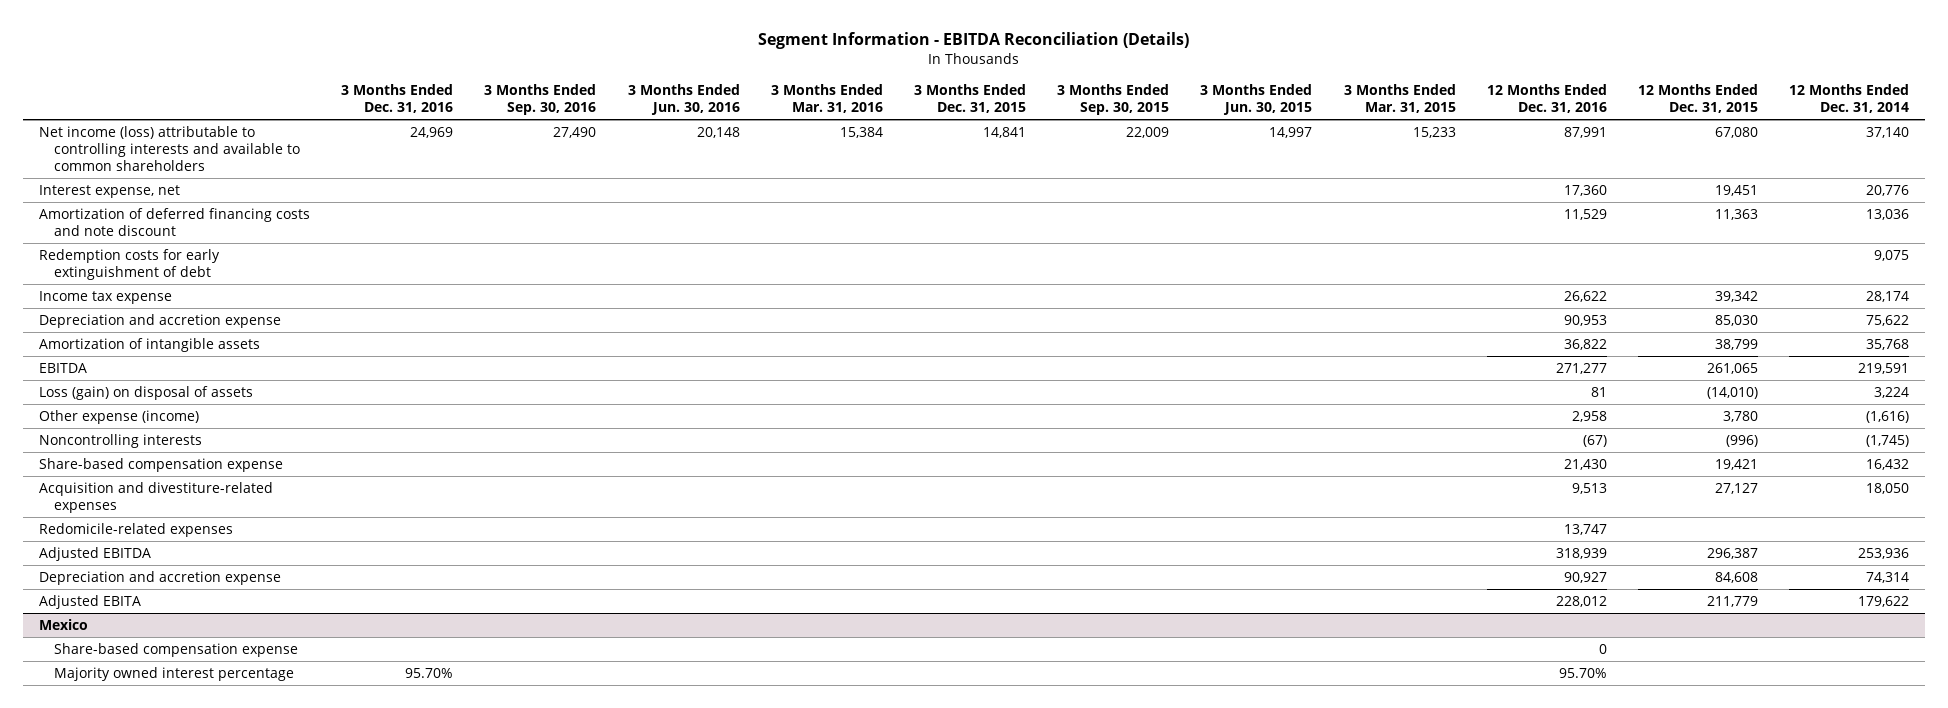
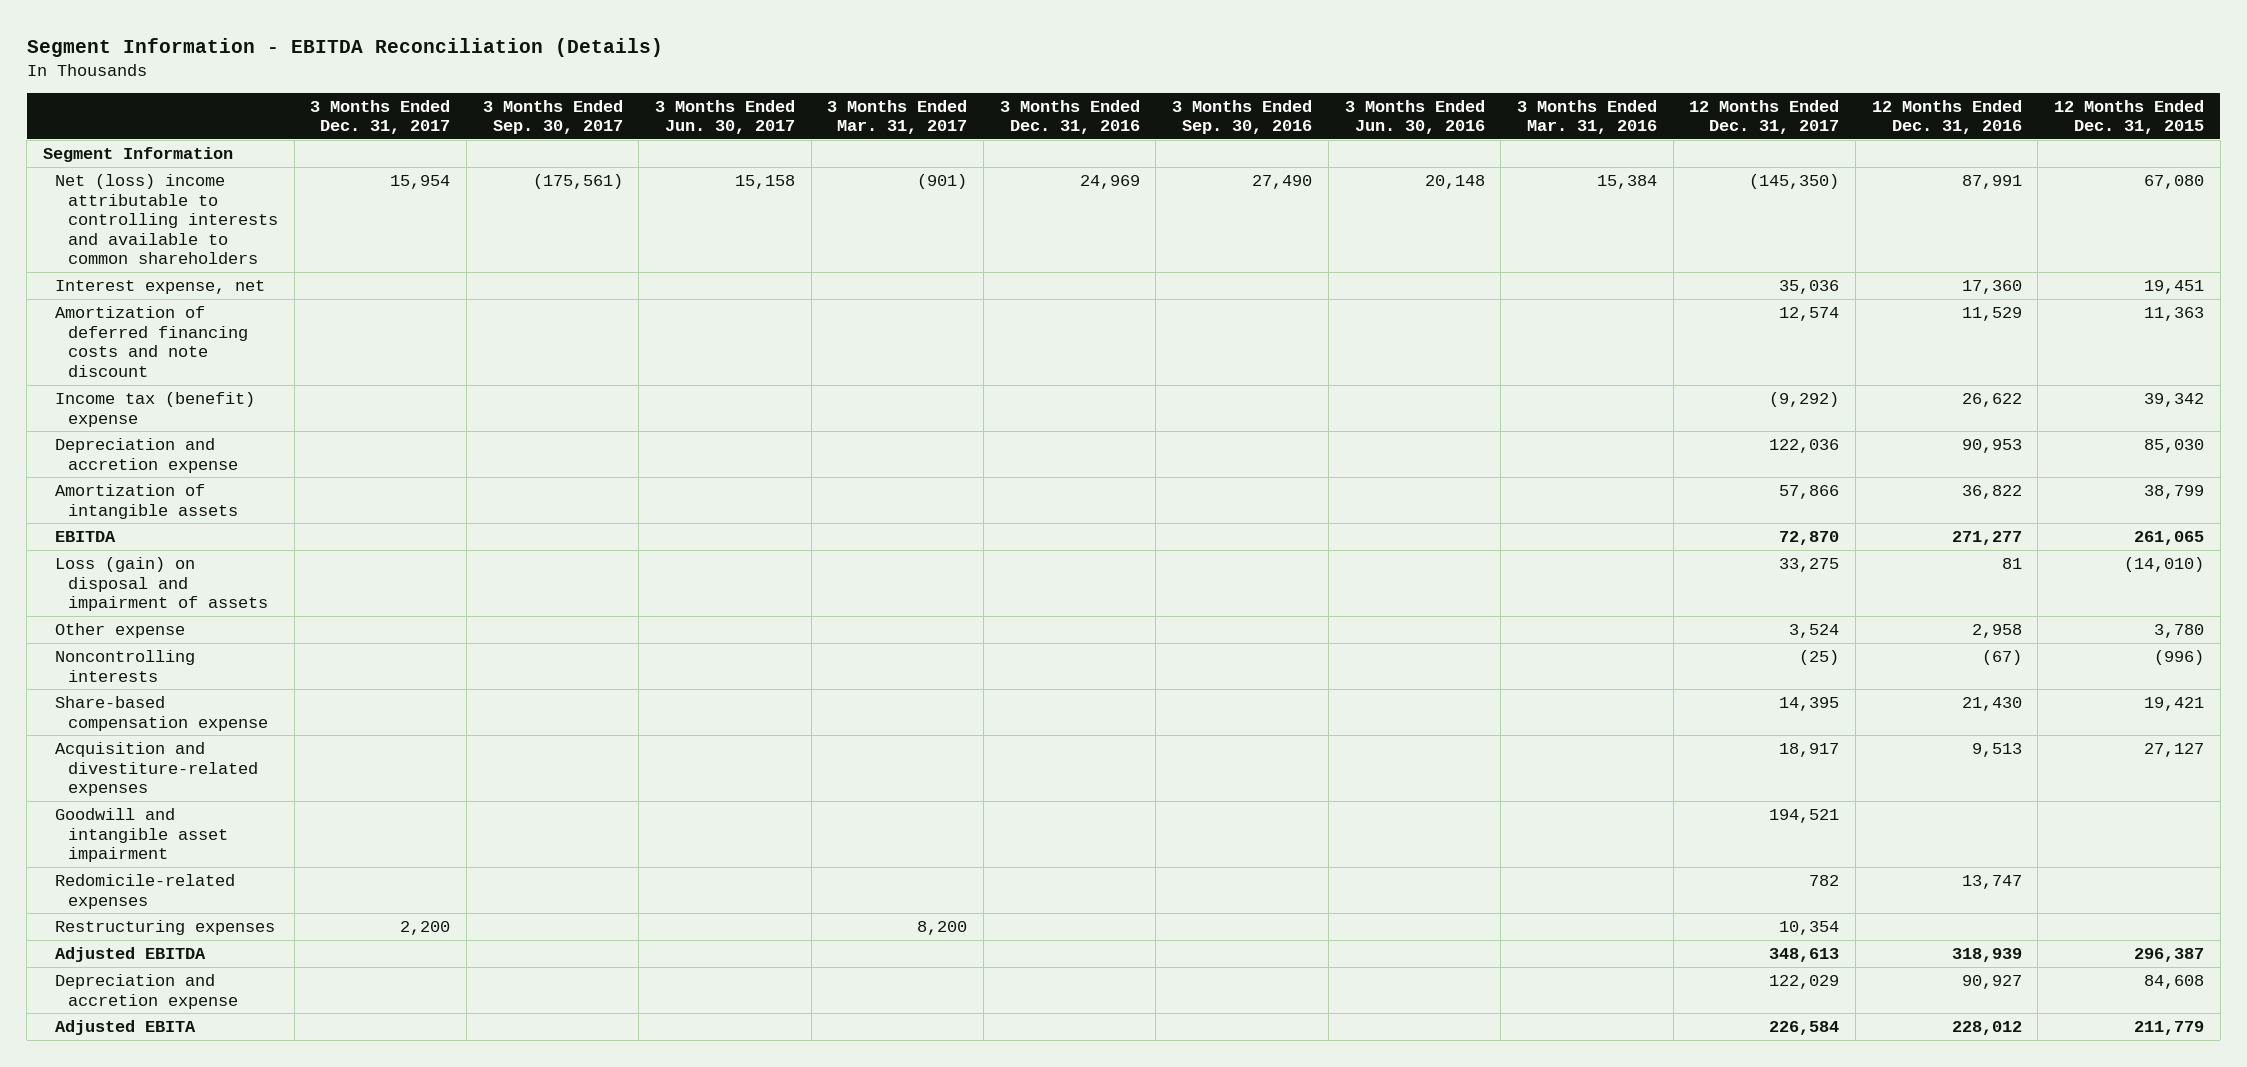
[913,84,1026,114] 3 Months Ended Dec. 31, 2015 -> none
[1057,84,1170,116] 3 Months Ended Sep. 30, 2015 -> none
[1200,84,1313,116] 3 Months Ended Jun. 30, 2015 -> none
[1343,84,1456,114] 3 Months Ended Mar. 31, 2015 -> none
[1789,84,1910,114] 12 Months Ended Dec. 31, 2014 -> none
none -> [310,99,451,135] 3 Months Ended Dec. 31, 2017
none -> [482,99,623,135] 3 Months Ended Sep. 30, 2017
none -> [655,99,796,135] 3 Months Ended Jun. 30, 2017
none -> [827,99,968,135] 3 Months Ended Mar. 31, 2017
none -> [1689,99,1840,135] 12 Months Ended Dec. 31, 2017
none -> [42,146,233,162] Segment Information
[38,126,301,172] Net income (loss) attributable to controlling interests and available to common shareholders -> [55,173,279,265] Net (loss) income attributable to controlling interests and available to common shareholders
[38,249,220,281] Redemption costs for early extinguishment of debt -> none
[38,291,172,305] Income tax expense -> [55,391,256,427] Income tax (benefit) expense
[38,386,253,401] Loss (gain) on disposal of assets -> [55,556,269,612] Loss (gain) on disposal and impairment of assets
[38,410,199,425] Other expense (income) -> [55,622,186,638] Other expense
none -> [55,807,229,863] Goodwill and intangible asset impairment
none -> [55,919,276,935] Restructuring expenses
[38,619,88,631] Mexico -> none
[54,643,299,658] Share-based compensation expense -> none
[54,667,295,682] Majority owned interest percentage -> none

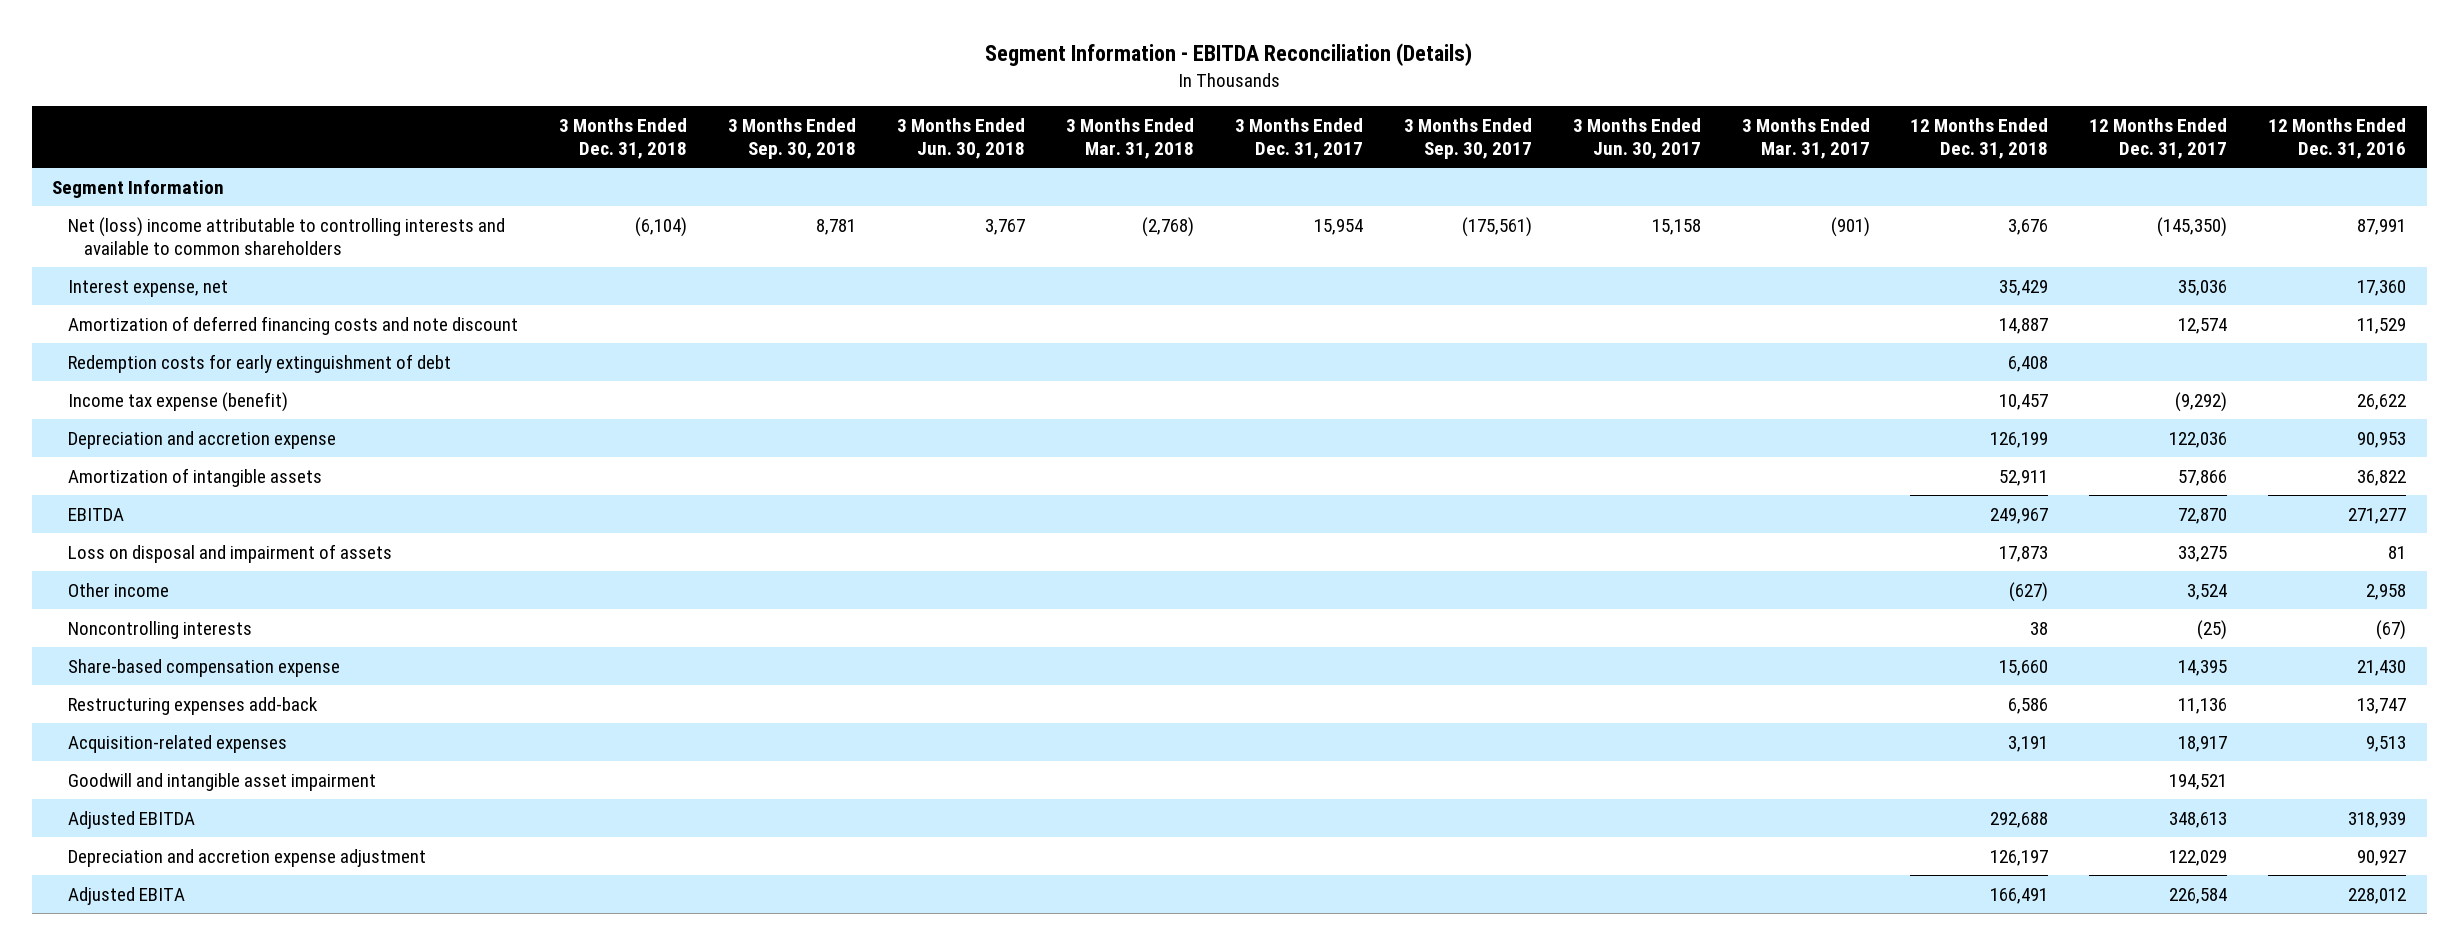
[999,99,1140,135] 3 Months Ended Dec. 31, 2016 -> none
[1172,99,1313,135] 3 Months Ended Sep. 30, 2016 -> none
[1344,99,1485,135] 3 Months Ended Jun. 30, 2016 -> none
[1516,99,1657,135] 3 Months Ended Mar. 31, 2016 -> none
[2053,99,2204,135] 12 Months Ended Dec. 31, 2015 -> none
none -> [558,117,687,160] 3 Months Ended Dec. 31, 2018
none -> [727,117,856,160] 3 Months Ended Sep. 30, 2018
none -> [896,117,1025,160] 3 Months Ended Jun. 30, 2018
none -> [1065,117,1194,160] 3 Months Ended Mar. 31, 2018
none -> [1910,117,2049,160] 12 Months Ended Dec. 31, 2018
none -> [68,353,452,373] Redemption costs for early extinguishment of debt
[55,391,256,427] Income tax (benefit) expense -> [68,391,289,412] Income tax expense (benefit)
[55,556,269,612] Loss (gain) on disposal and impairment of assets -> [68,543,393,563] Loss on disposal and impairment of assets
[55,622,186,638] Other expense -> [68,582,170,597] Other income
none -> [68,696,319,715] Restructuring expenses add-back
[55,741,259,797] Acquisition and divestiture-related expenses -> [68,734,288,753] Acquisition-related expenses
[55,873,236,909] Redomicile-related expenses -> none
[55,919,276,935] Restructuring expenses -> none
[55,973,239,1009] Depreciation and accretion expense -> [68,848,427,867] Depreciation and accretion expense adjustment

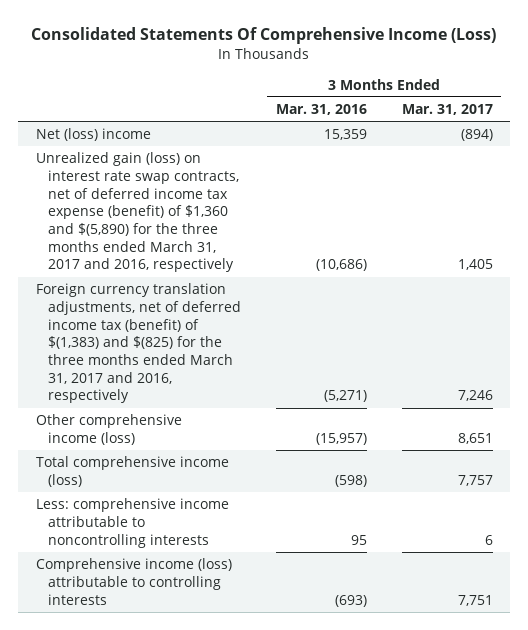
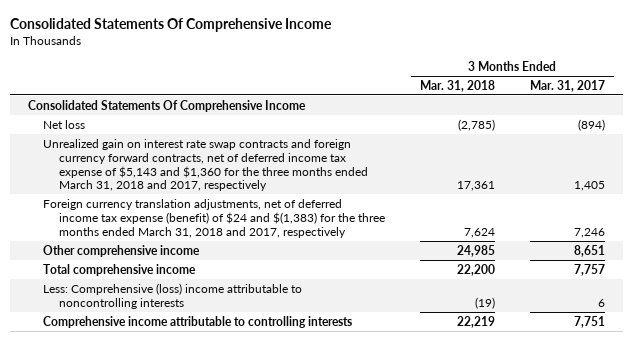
[31,26,497,44] Consolidated Statements Of Comprehensive Income (Loss) -> [10,18,333,33] Consolidated Statements Of Comprehensive Income
[276,103,368,115] Mar. 31, 2016 -> none
none -> [419,79,495,92] Mar. 31, 2018
none -> [28,99,307,112] Consolidated Statements Of Comprehensive Income
[35,128,151,142] Net (loss) income -> [43,119,86,129] Net loss
[35,152,240,273] Unrealized gain (loss) on interest rate swap contracts, net of deferred income tax expense (benefit) of $1,360 and $(5,890) for the three months ended March 31, 2017 and 2016, respectively -> [43,138,368,192] Unrealized gain on interest rate swap contracts and foreign currency forward contracts, net of deferred income tax expense of $5,143 and $1,360 for the three months ended March 31, 2018 and 2017, respectively
[35,283,242,404] Foreign currency translation adjustments, net of deferred income tax (benefit) of $(1,383) and $(825) for the three months ended March 31, 2017 and 2016, respectively -> [43,198,385,238] Foreign currency translation adjustments, net of deferred income tax expense (benefit) of $24 and $(1,383) for the three months ended March 31, 2018 and 2017, respectively
[35,414,182,445] Other comprehensive income (loss) -> [43,244,201,257] Other comprehensive income
[35,456,229,487] Total comprehensive income (loss) -> [43,263,197,276] Total comprehensive income
[35,498,229,548] Less: comprehensive income attributable to noncontrolling interests -> [43,282,303,309] Less: Comprehensive (loss) income attributable to noncontrolling interests
[35,558,232,605] Comprehensive income (loss) attributable to controlling interests -> [43,315,353,328] Comprehensive income attributable to controlling interests

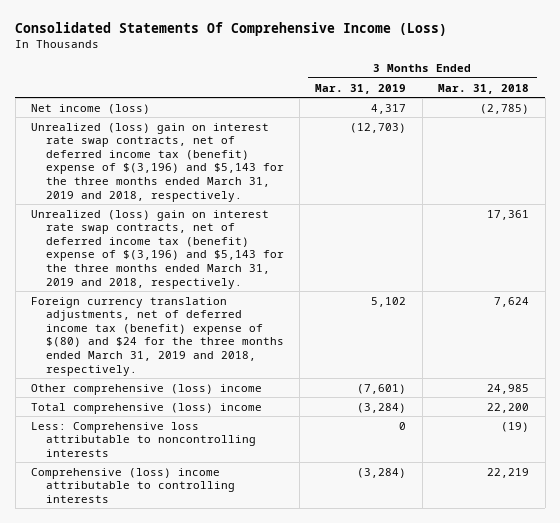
[10,18,333,33] Consolidated Statements Of Comprehensive Income -> [15,21,448,36] Consolidated Statements Of Comprehensive Income (Loss)
[530,79,606,92] Mar. 31, 2017 -> none
none -> [315,83,407,94] Mar. 31, 2019
[28,99,307,112] Consolidated Statements Of Comprehensive Income -> none
[43,119,86,129] Net loss -> [31,103,151,114] Net income (loss)
none -> [31,122,284,202] Unrealized (loss) gain on interest rate swap contracts, net of deferred income tax (benefit) expense of $(3,196) and $5,143 for the three months ended March 31, 2019 and 2018, respectively.
[43,138,368,192] Unrealized gain on interest rate swap contracts and foreign currency forward contracts, net of deferred income tax expense of $5,143 and $1,360 for the three months ended March 31, 2018 and 2017, respectively -> [31,209,284,289] Unrealized (loss) gain on interest rate swap contracts, net of deferred income tax (benefit) expense of $(3,196) and $5,143 for the three months ended March 31, 2019 and 2018, respectively.
[43,198,385,238] Foreign currency translation adjustments, net of deferred income tax expense (benefit) of $24 and $(1,383) for the three months ended March 31, 2018 and 2017, respectively -> [31,296,284,376] Foreign currency translation adjustments, net of deferred income tax (benefit) expense of $(80) and $24 for the three months ended March 31, 2019 and 2018, respectively.
[43,244,201,257] Other comprehensive income -> [31,383,263,395] Other comprehensive (loss) income
[43,263,197,276] Total comprehensive income -> [31,402,263,414] Total comprehensive (loss) income
[43,282,303,309] Less: Comprehensive (loss) income attributable to noncontrolling interests -> [31,421,256,457] Less: Comprehensive loss attributable to noncontrolling interests
[43,315,353,328] Comprehensive income attributable to controlling interests -> [31,467,235,503] Comprehensive (loss) income attributable to controlling interests

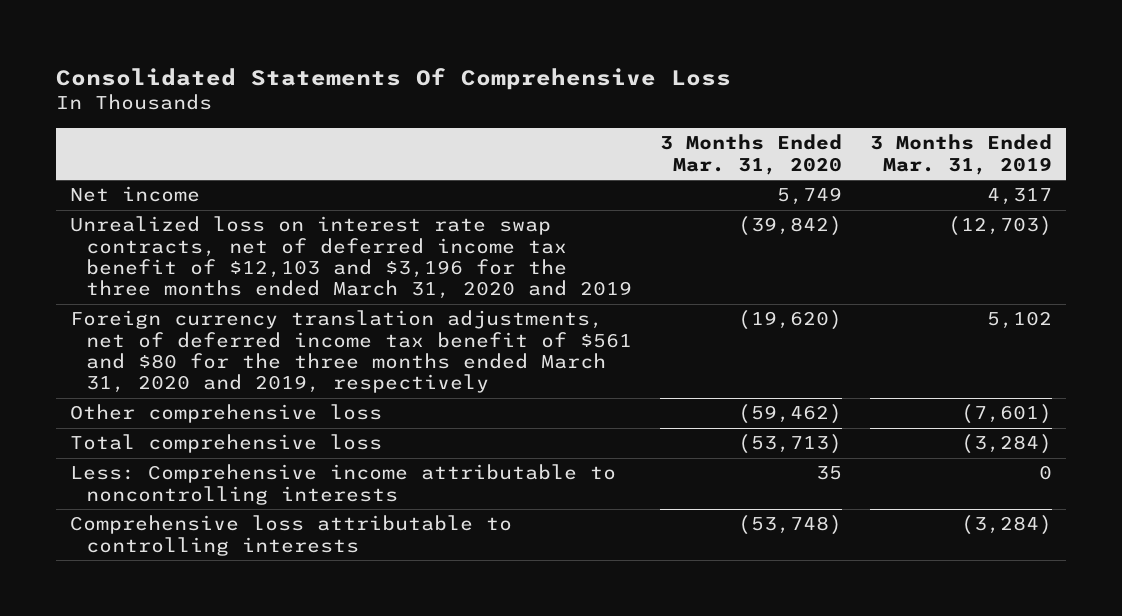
[15,21,448,36] Consolidated Statements Of Comprehensive Income (Loss) -> [56,67,732,90] Consolidated Statements Of Comprehensive Loss
[438,83,530,94] Mar. 31, 2018 -> none
none -> [660,134,843,175] 3 Months Ended Mar. 31, 2020
[31,209,284,289] Unrealized (loss) gain on interest rate swap contracts, net of deferred income tax (benefit) expense of $(3,196) and $5,143 for the three months ended March 31, 2019 and 2018, respectively. -> none
[31,103,151,114] Net income (loss) -> [70,186,201,203] Net income
[31,122,284,202] Unrealized (loss) gain on interest rate swap contracts, net of deferred income tax (benefit) expense of $(3,196) and $5,143 for the three months ended March 31, 2019 and 2018, respectively. -> [70,216,633,300] Unrealized loss on interest rate swap contracts, net of deferred income tax benefit of $12,103 and $3,196 for the three months ended March 31, 2020 and 2019
[31,296,284,376] Foreign currency translation adjustments, net of deferred income tax (benefit) expense of $(80) and $24 for the three months ended March 31, 2019 and 2018, respectively. -> [70,310,633,394] Foreign currency translation adjustments, net of deferred income tax benefit of $561 and $80 for the three months ended March 31, 2020 and 2019, respectively
[31,383,263,395] Other comprehensive (loss) income -> [70,404,383,424] Other comprehensive loss
[31,402,263,414] Total comprehensive (loss) income -> [70,434,383,454] Total comprehensive loss
[31,421,256,457] Less: Comprehensive loss attributable to noncontrolling interests -> [70,464,617,505] Less: Comprehensive income attributable to noncontrolling interests
[31,467,235,503] Comprehensive (loss) income attributable to controlling interests -> [70,515,513,556] Comprehensive loss attributable to controlling interests

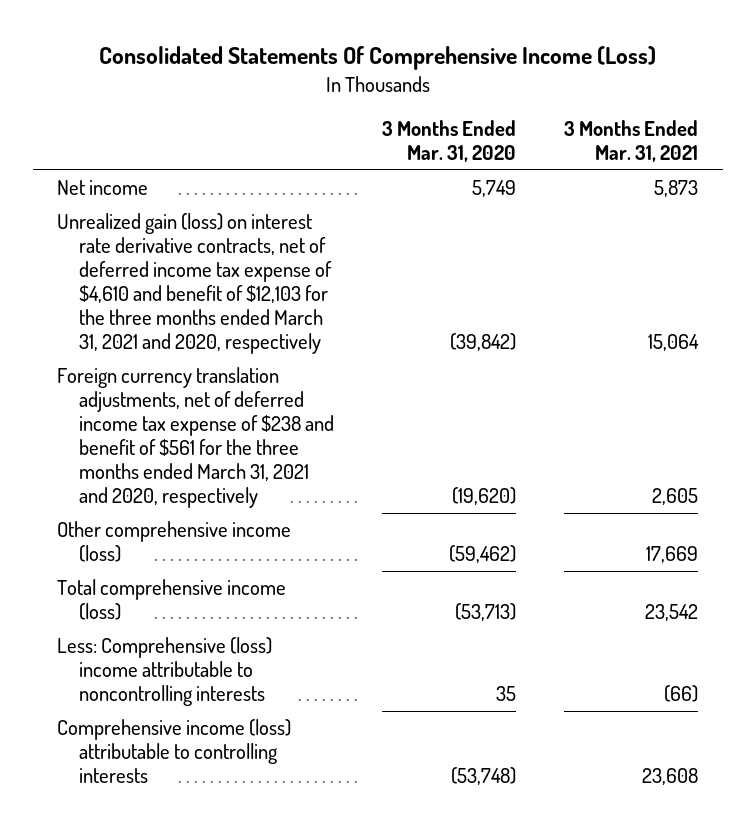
[56,67,732,90] Consolidated Statements Of Comprehensive Loss -> [98,46,656,71] Consolidated Statements Of Comprehensive Income (Loss)
[870,134,1053,175] 3 Months Ended Mar. 31, 2019 -> none
none -> [564,120,699,163] 3 Months Ended Mar. 31, 2021
[70,216,633,300] Unrealized loss on interest rate swap contracts, net of deferred income tax benefit of $12,103 and $3,196 for the three months ended March 31, 2020 and 2019 -> [56,213,332,355] Unrealized gain (loss) on interest rate derivative contracts, net of deferred income tax expense of $4,610 and benefit of $12,103 for the three months ended March 31, 2021 and 2020, respectively
[70,310,633,394] Foreign currency translation adjustments, net of deferred income tax benefit of $561 and $80 for the three months ended March 31, 2020 and 2019, respectively -> [56,367,334,509] Foreign currency translation adjustments, net of deferred income tax expense of $238 and benefit of $561 for the three months ended March 31, 2021 and 2020, respectively
[70,404,383,424] Other comprehensive loss -> [56,521,291,563] Other comprehensive income (loss)
[70,434,383,454] Total comprehensive loss -> [56,579,286,621] Total comprehensive income (loss)
[70,464,617,505] Less: Comprehensive income attributable to noncontrolling interests -> [56,637,272,707] Less: Comprehensive (loss) income attributable to noncontrolling interests
[70,515,513,556] Comprehensive loss attributable to controlling interests -> [56,719,291,784] Comprehensive income (loss) attributable to controlling interests

